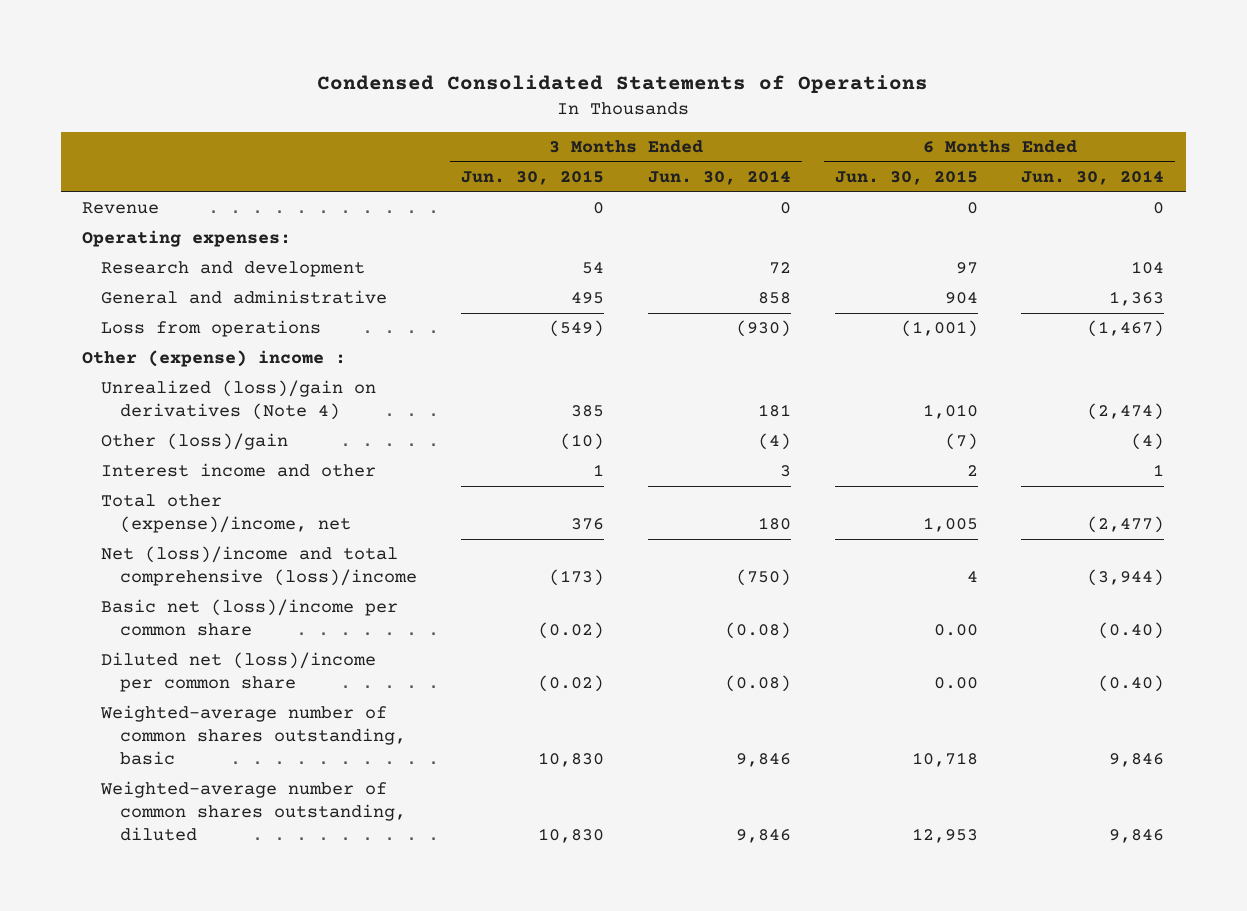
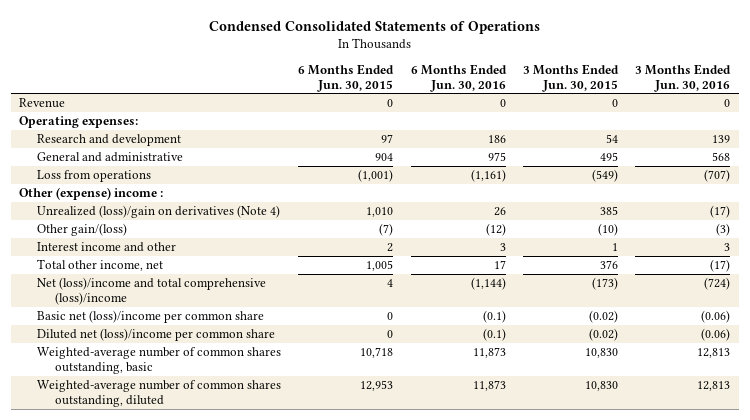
[647,170,791,186] Jun. 30, 2014 -> none
[1021,170,1165,186] Jun. 30, 2014 -> none
none -> [410,63,507,92] 6 Months Ended Jun. 30, 2016
none -> [635,63,732,92] 3 Months Ended Jun. 30, 2016
[101,433,289,451] Other (loss)/gain -> [37,223,128,237] Other gain/(loss)
[101,494,352,534] Total other (expense)/income, net -> [37,259,164,272] Total other income, net
[933,624,978,637] 0.00 -> [387,312,394,321] 0
[933,677,978,690] 0.00 -> [387,330,394,339] 0

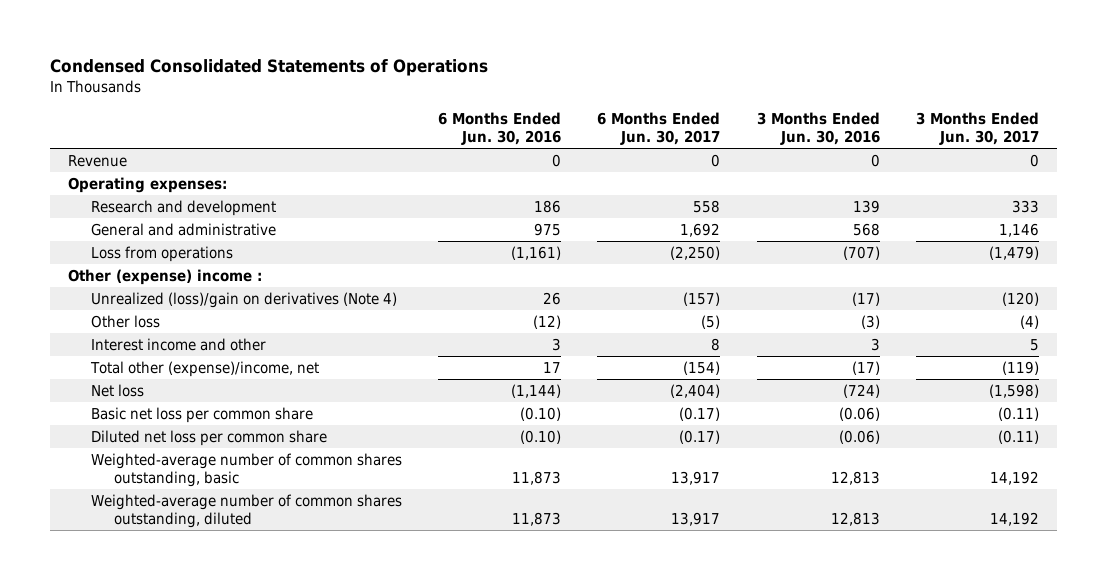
[298,63,395,92] 6 Months Ended Jun. 30, 2015 -> none
[522,63,619,92] 3 Months Ended Jun. 30, 2015 -> none
none -> [597,111,721,145] 6 Months Ended Jun. 30, 2017
none -> [915,111,1039,145] 3 Months Ended Jun. 30, 2017
[37,223,128,237] Other gain/(loss) -> [91,315,161,329] Other loss
[37,259,164,272] Total other income, net -> [90,361,320,378] Total other (expense)/income, net
[37,277,267,305] Net (loss)/income and total comprehensive (loss)/income -> [91,384,145,398] Net loss
[37,310,265,324] Basic net (loss)/income per common share -> [91,407,314,424] Basic net loss per common share
[482,310,506,324] (0.1) -> [520,407,562,422] (0.10)
[37,328,276,342] Diluted net (loss)/income per common share -> [91,430,328,447] Diluted net loss per common share
[482,328,506,342] (0.1) -> [520,430,562,445] (0.10)

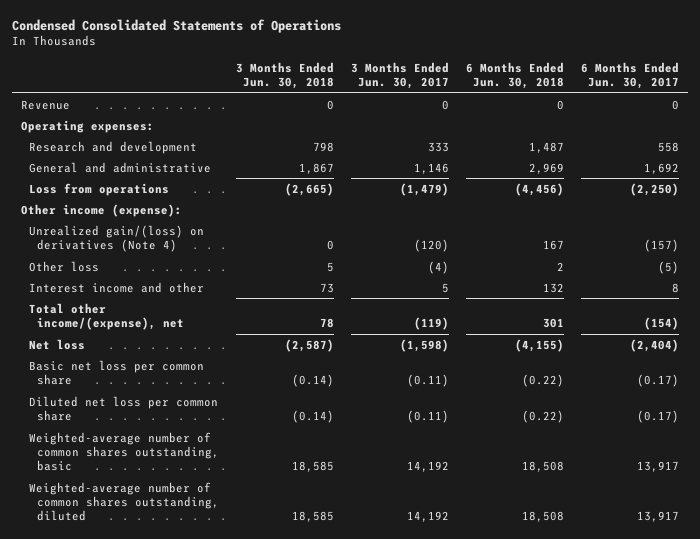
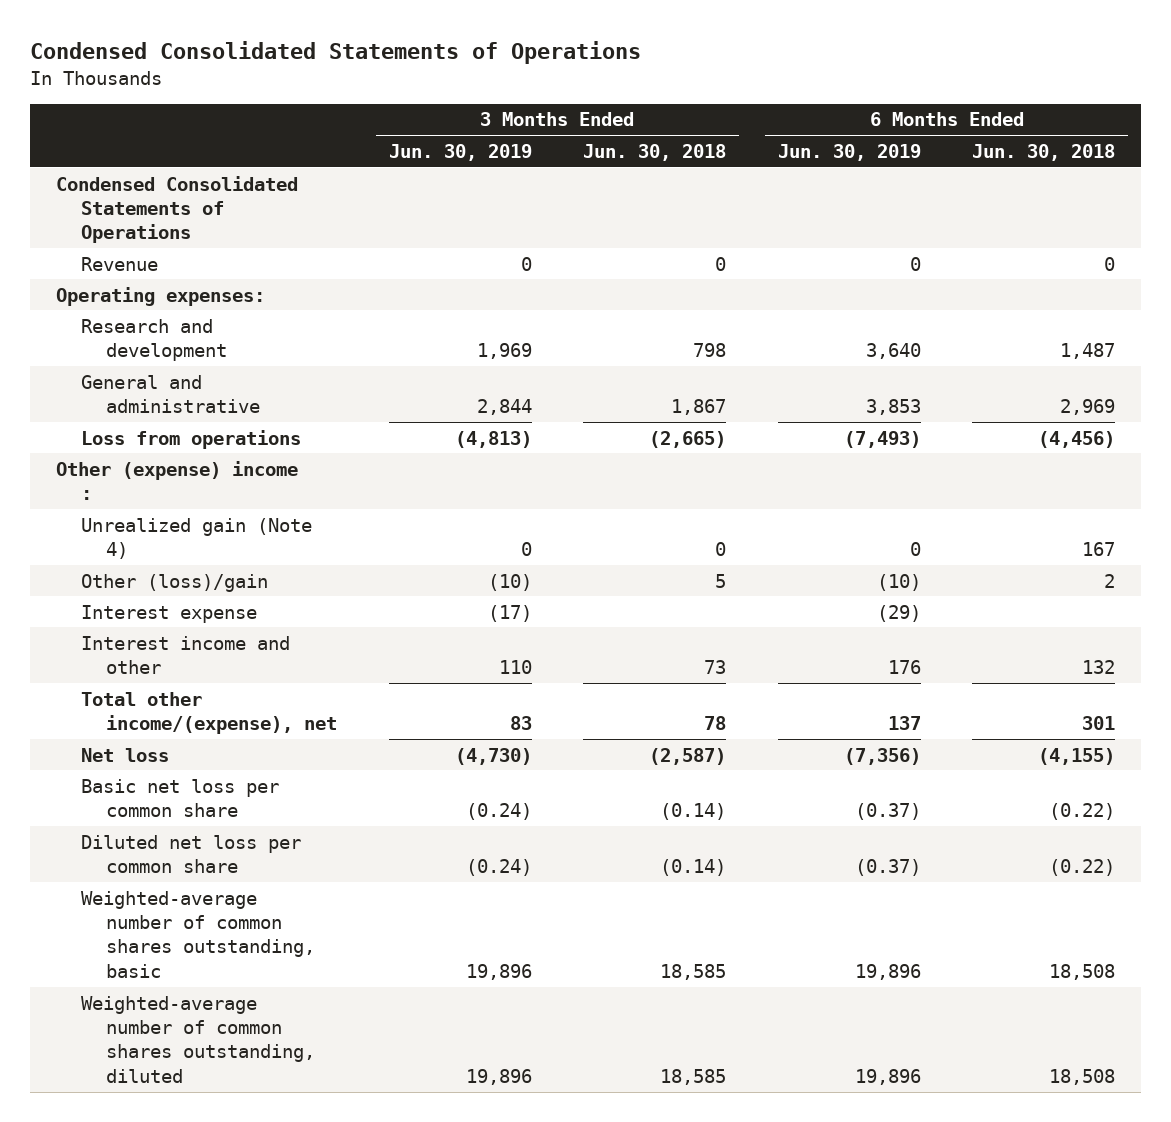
[351,61,450,89] 3 Months Ended Jun. 30, 2017 -> none
[581,61,680,89] 6 Months Ended Jun. 30, 2017 -> none
none -> [388,143,532,161] Jun. 30, 2019
none -> [777,143,921,161] Jun. 30, 2019
none -> [55,175,298,244] Condensed Consolidated Statements of Operations
[20,203,182,217] Other income (expense): -> [55,460,298,500] Other (expense) income :
[28,224,204,253] Unrealized gain/(loss) on derivatives (Note 4) -> [80,517,312,559] Unrealized gain (Note 4)
[28,260,99,272] Other loss -> [80,573,268,592] Other (loss)/gain
none -> [80,604,257,623] Interest expense

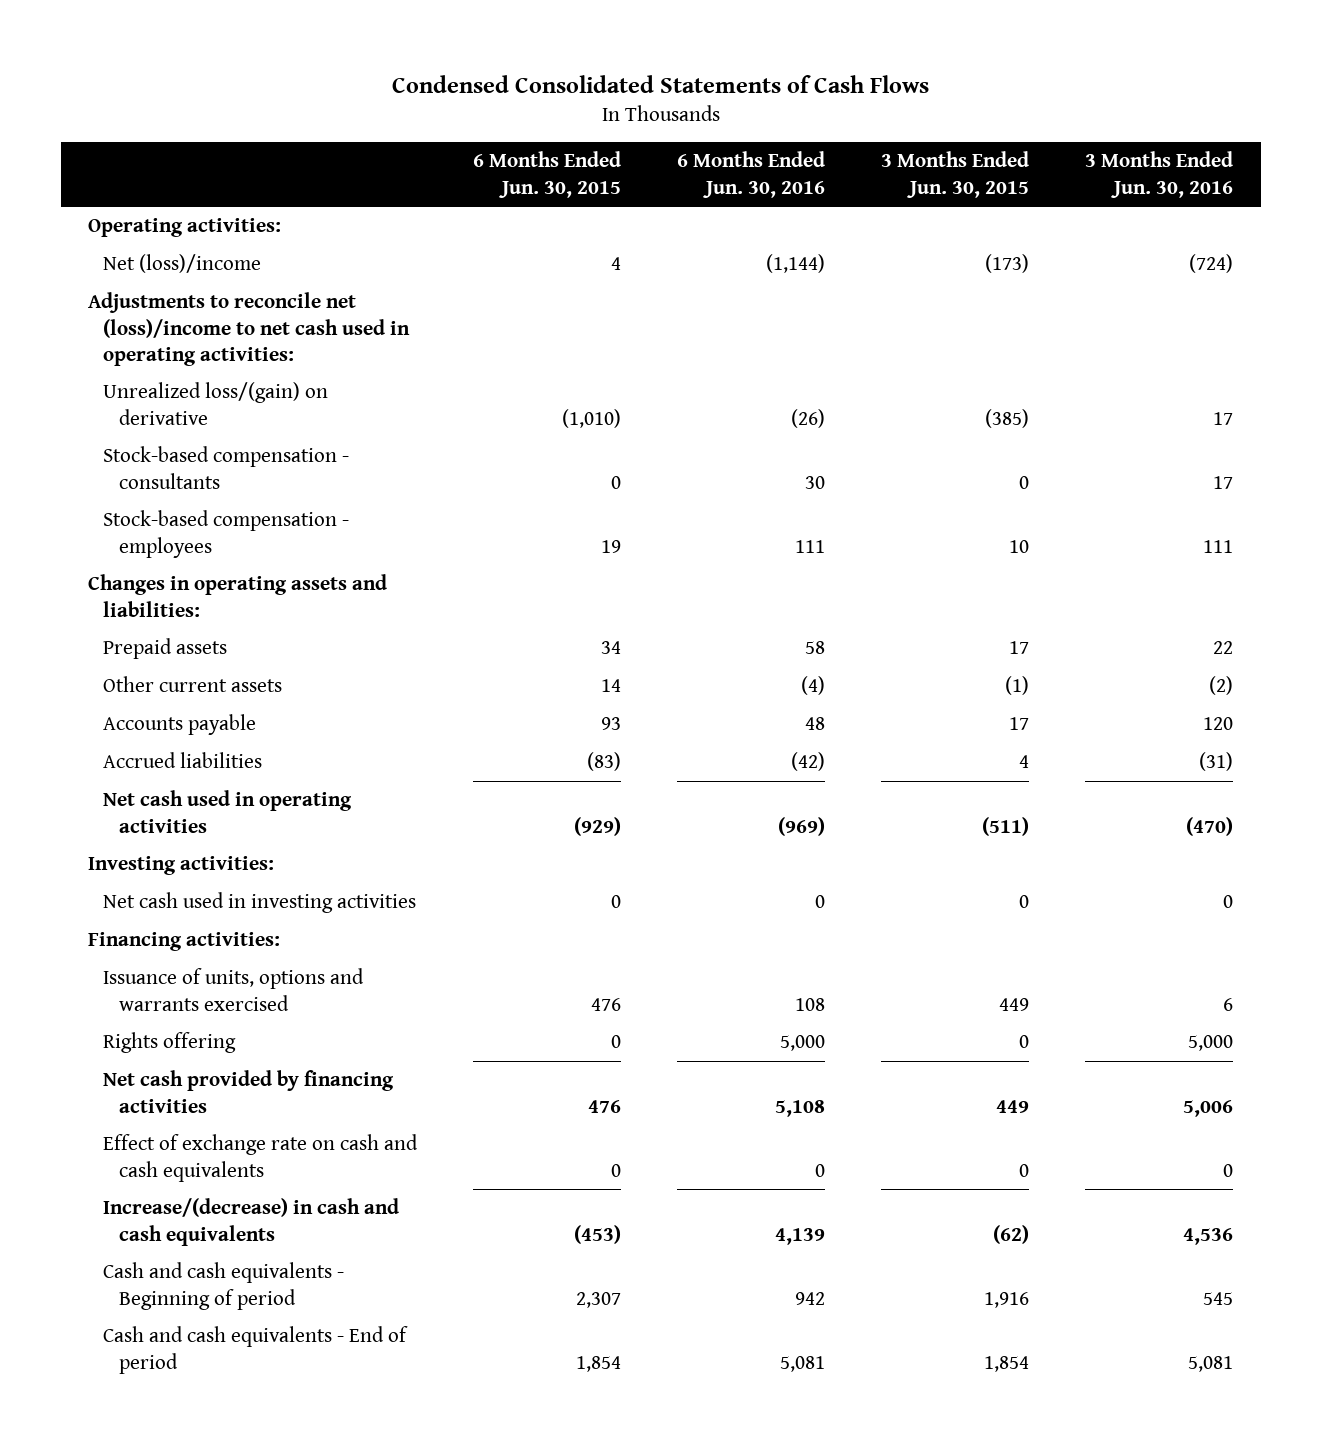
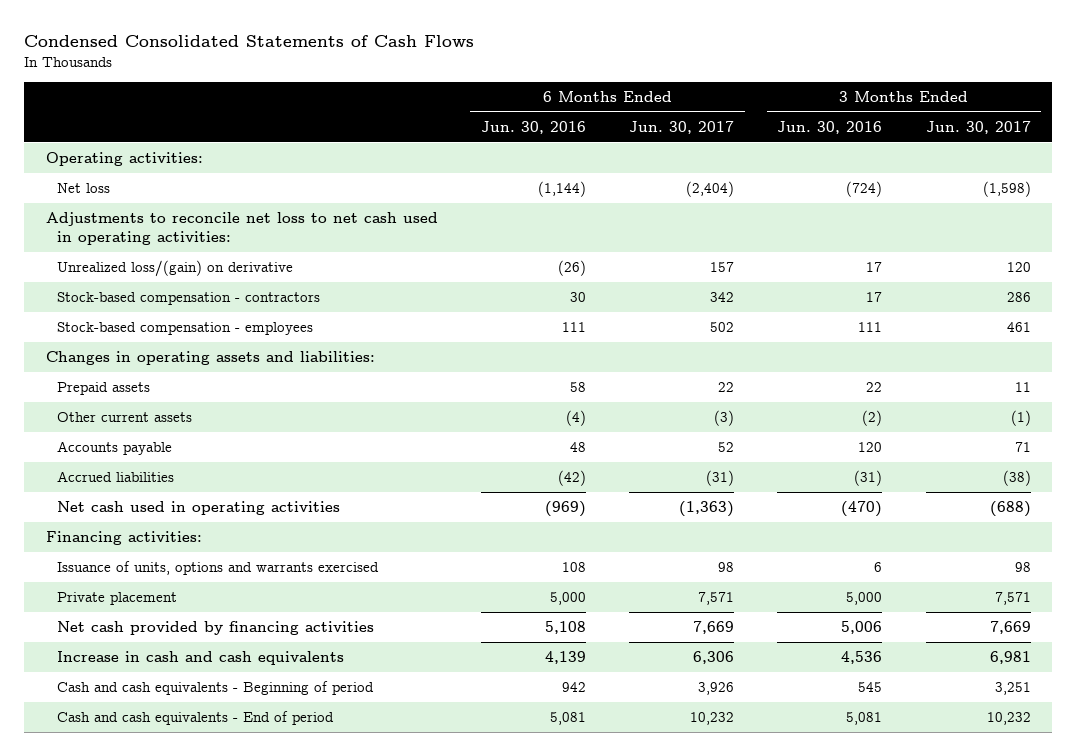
[473,151,622,198] 6 Months Ended Jun. 30, 2015 -> none
[880,151,1029,198] 3 Months Ended Jun. 30, 2015 -> none
none -> [629,120,735,134] Jun. 30, 2017
none -> [925,120,1031,134] Jun. 30, 2017
[103,254,262,274] Net (loss)/income -> [56,183,110,194] Net loss
[88,292,411,366] Adjustments to reconcile net (loss)/income to net cash used in operating activities: -> [45,212,438,245] Adjustments to reconcile net loss to net cash used in operating activities:
[103,446,350,489] Stock-based compensation - consultants -> [56,292,320,306] Stock-based compensation - contractors
[88,856,275,876] Investing activities: -> none
[103,892,417,914] Net cash used in investing activities -> none
[103,1032,237,1054] Rights offering -> none
none -> [56,592,177,606] Private placement
[103,1134,419,1182] Effect of exchange rate on cash and cash equivalents -> none
[103,1198,400,1246] Increase/(decrease) in cash and cash equivalents -> [56,651,344,666] Increase in cash and cash equivalents

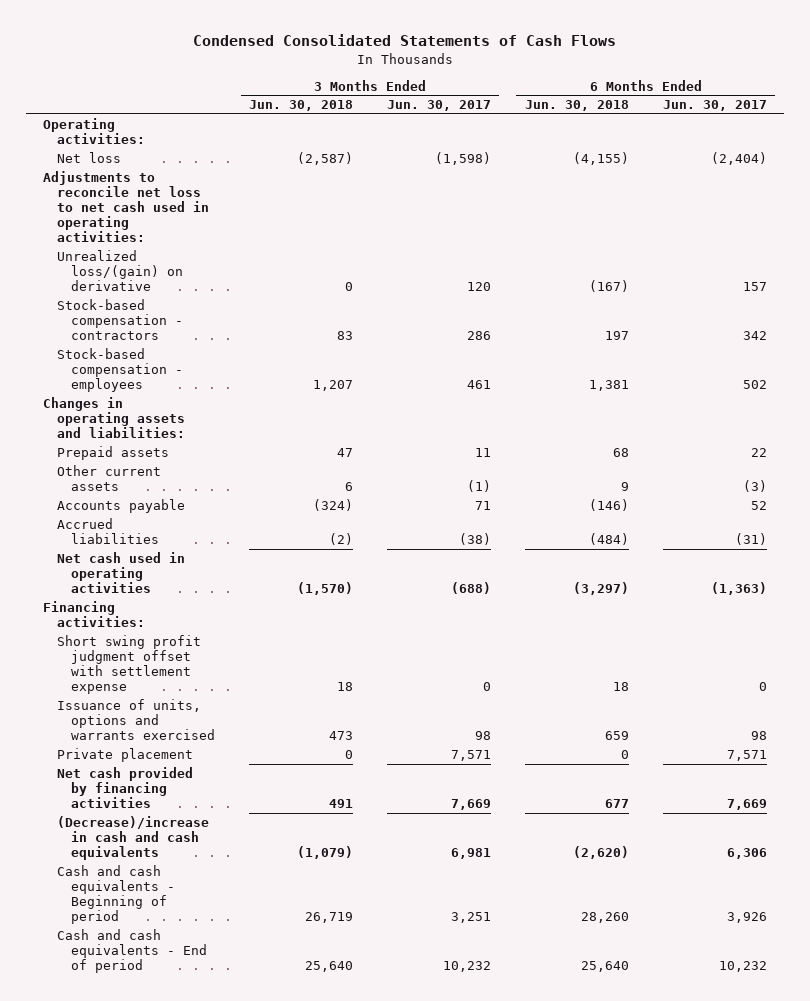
[481,120,587,134] Jun. 30, 2016 -> none
[777,120,883,134] Jun. 30, 2016 -> none
none -> [249,100,354,112] Jun. 30, 2018
none -> [524,100,629,112] Jun. 30, 2018
none -> [57,635,202,695] Short swing profit judgment offset with settlement expense
[56,651,344,666] Increase in cash and cash equivalents -> [57,816,210,861] (Decrease)/increase in cash and cash equivalents

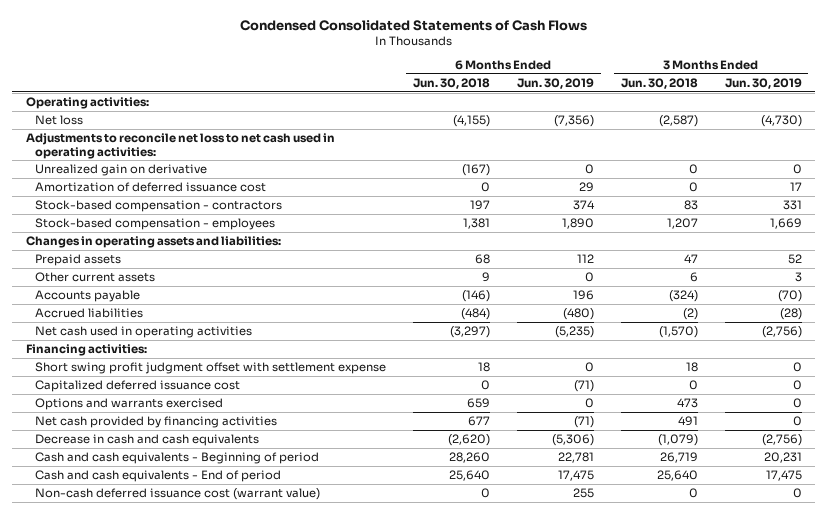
[386,100,491,112] Jun. 30, 2017 -> none
[662,100,767,112] Jun. 30, 2017 -> none
none -> [516,77,594,89] Jun. 30, 2019
none -> [724,77,802,89] Jun. 30, 2019
[57,250,184,292] Unrealized loss/(gain) on derivative -> [35,163,208,176] Unrealized gain on derivative
none -> [35,181,267,192] Amortization of deferred issuance cost
[57,748,194,763] Private placement -> none
none -> [35,379,241,392] Capitalized deferred issuance cost
[57,699,216,741] Issuance of units, options and warrants exercised -> [35,397,224,410] Options and warrants exercised
[57,816,210,861] (Decrease)/increase in cash and cash equivalents -> [35,433,260,446] Decrease in cash and cash equivalents
none -> [35,487,321,500] Non-cash deferred issuance cost (warrant value)

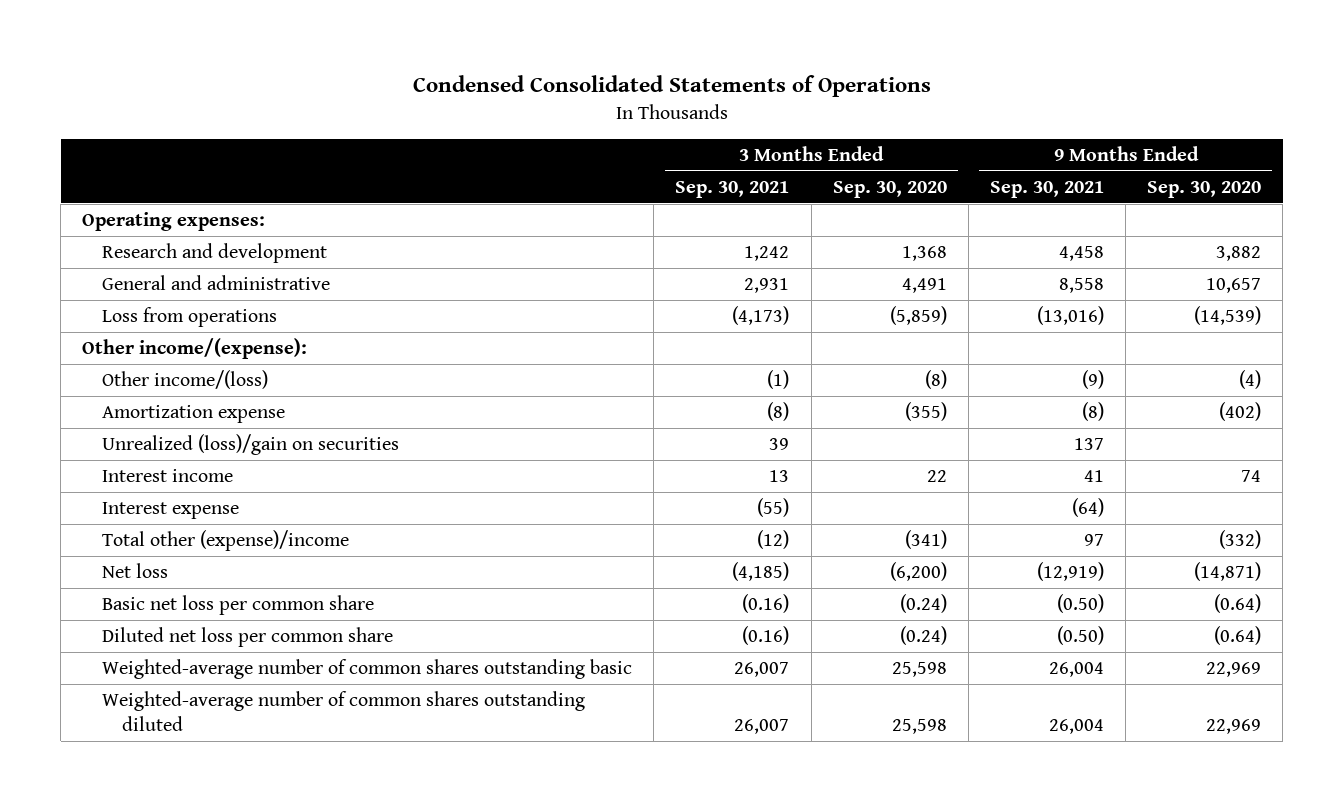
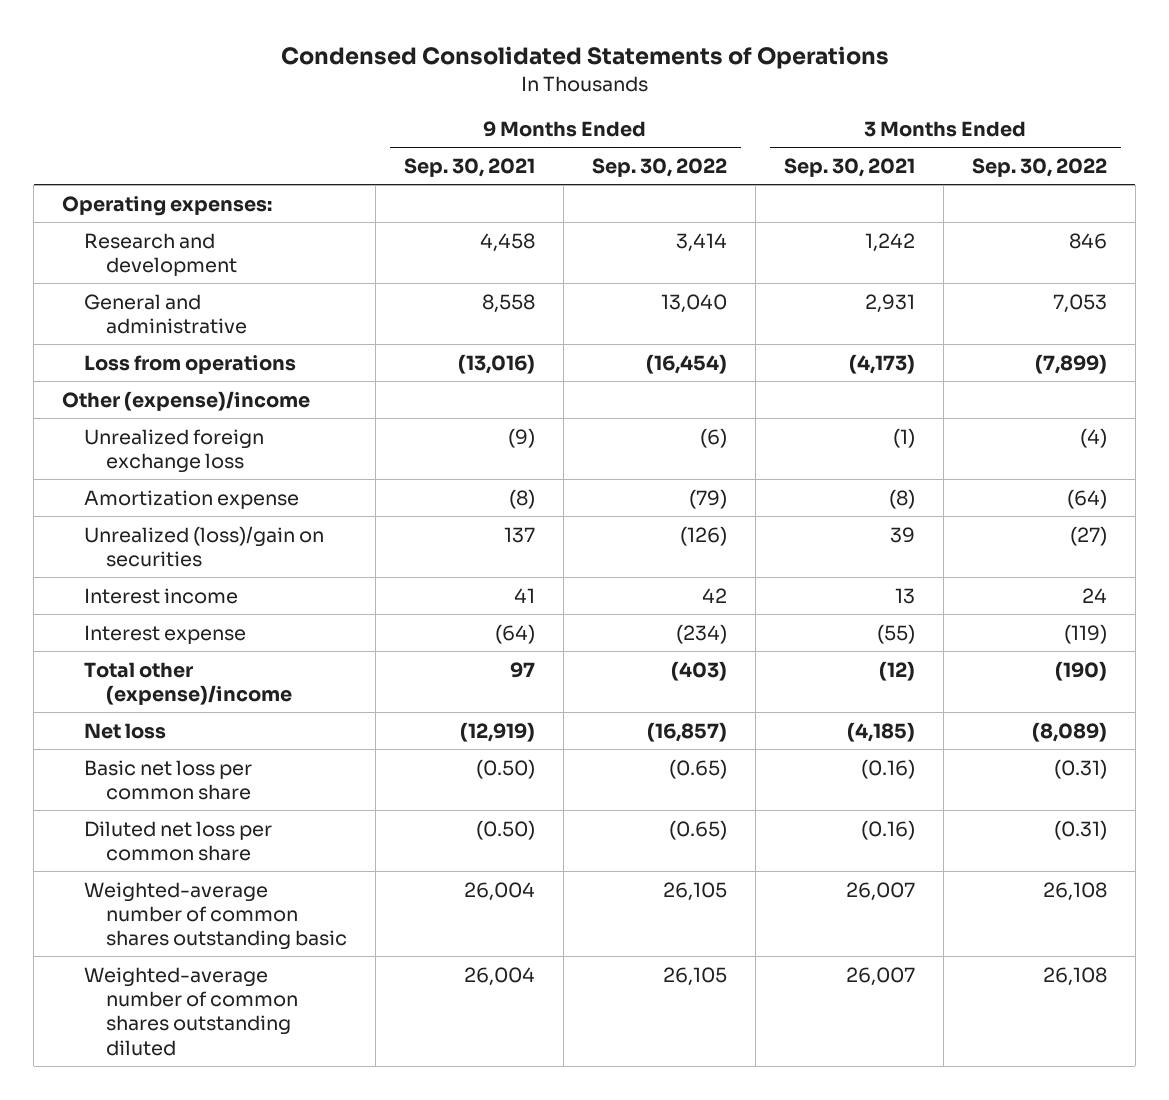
[832,181,947,199] Sep. 30, 2020 -> none
[1147,181,1262,199] Sep. 30, 2020 -> none
none -> [591,157,727,177] Sep. 30, 2022
none -> [971,157,1107,177] Sep. 30, 2022
[102,370,269,390] Other income/(loss) -> none
[82,338,308,360] Other income/(expense): -> [62,390,311,411] Other (expense)/income
none -> [84,428,265,473] Unrealized foreign exchange loss

